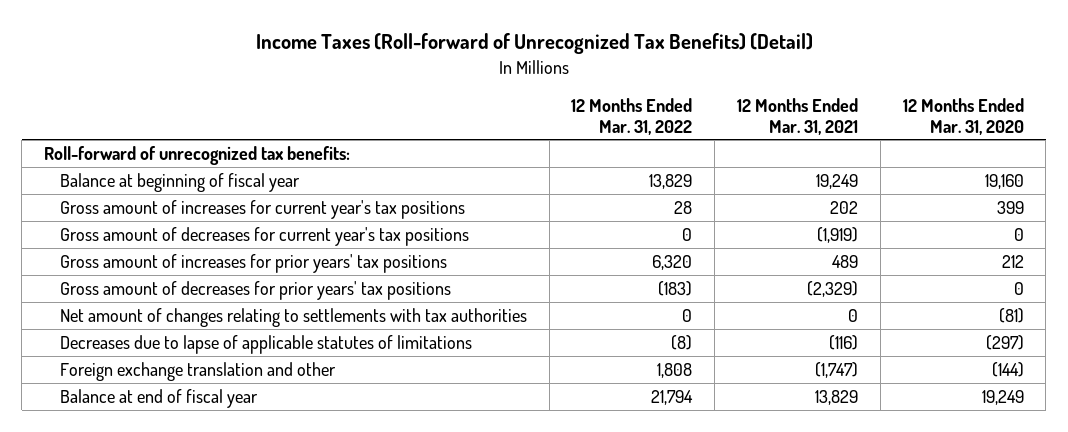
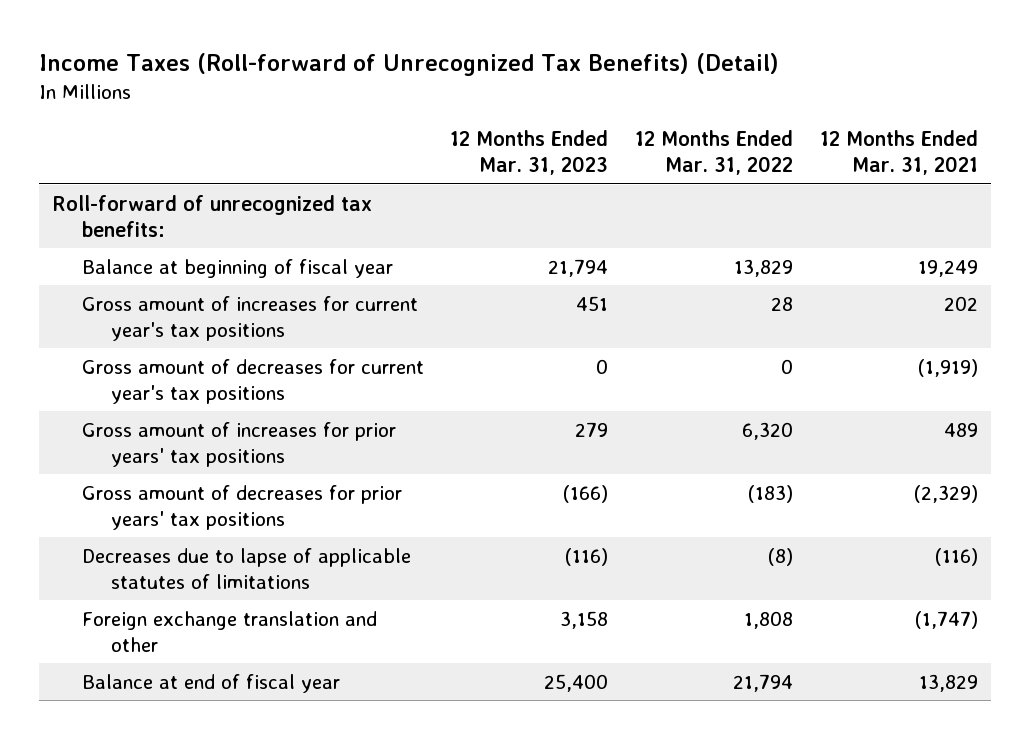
[902,97,1024,135] 12 Months Ended Mar. 31, 2020 -> none
none -> [450,129,609,175] 12 Months Ended Mar. 31, 2023
[59,307,527,327] Net amount of changes relating to settlements with tax authorities -> none

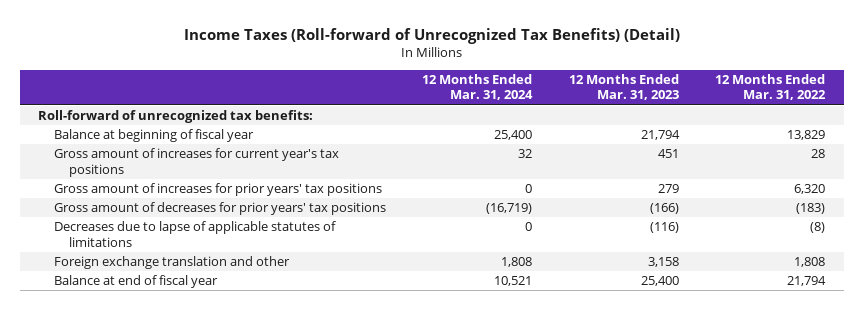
[819,129,978,175] 12 Months Ended Mar. 31, 2021 -> none
none -> [422,73,534,101] 12 Months Ended Mar. 31, 2024
[81,358,424,404] Gross amount of decreases for current year's tax positions -> none

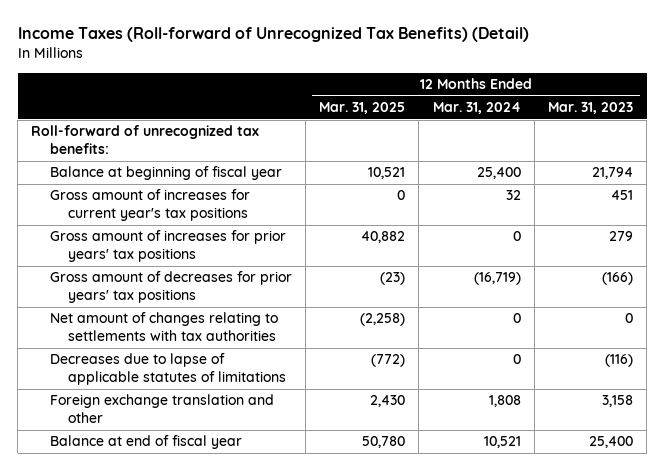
[715,73,827,101] 12 Months Ended Mar. 31, 2022 -> none
none -> [319,101,406,114] Mar. 31, 2025
none -> [49,312,278,342] Net amount of changes relating to settlements with tax authorities

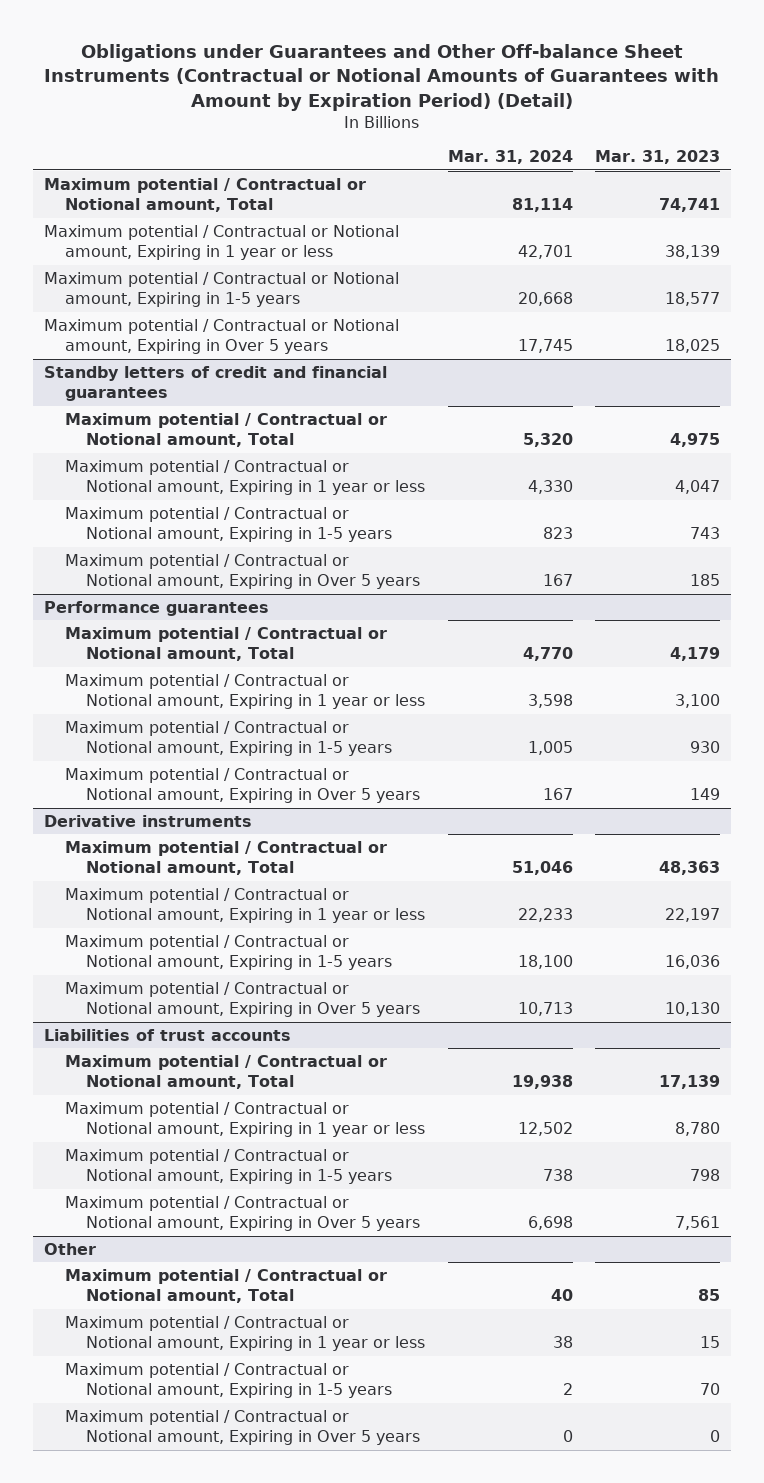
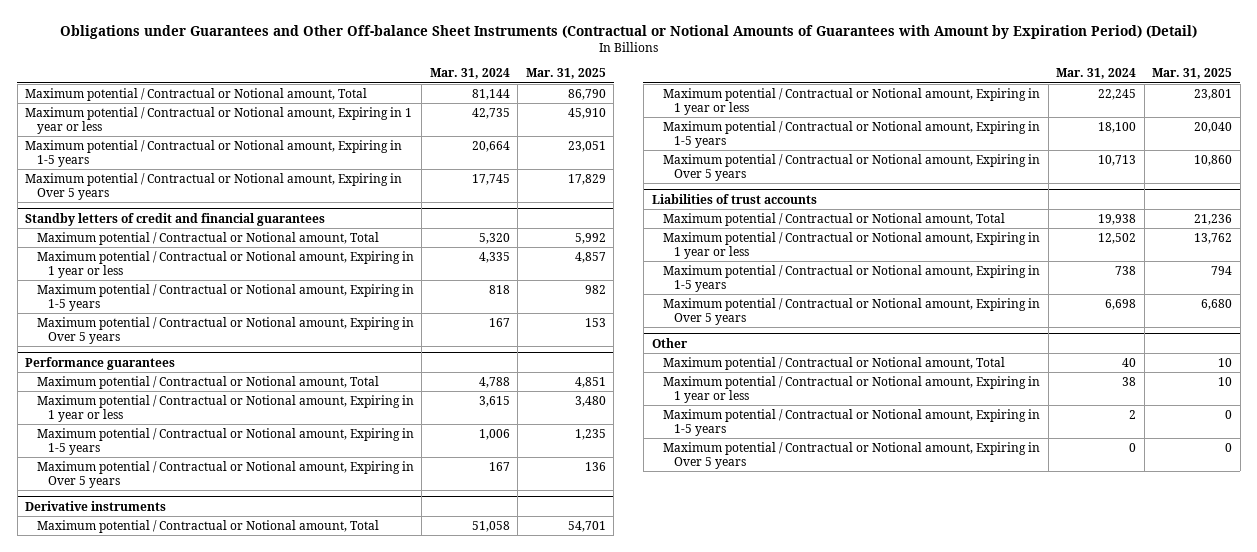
[594,150,720,165] Mar. 31, 2023 -> none
none -> [525,68,606,80] Mar. 31, 2025
[511,198,573,213] 81,114 -> [471,88,510,100] 81,144
[517,245,573,260] 42,701 -> [471,107,510,119] 42,735
[517,292,573,307] 20,668 -> [471,140,510,152] 20,664
[527,480,573,495] 4,330 -> [478,251,510,263] 4,335
[542,527,573,540] 823 -> [488,284,510,294] 818
[522,647,573,662] 4,770 -> [478,376,510,388] 4,788
[527,694,573,709] 3,598 -> [478,395,510,407] 3,615
[527,741,573,756] 1,005 -> [478,428,510,440] 1,006
[511,861,573,876] 51,046 -> [471,520,510,532] 51,058
[517,908,573,923] 22,233 -> [1098,88,1137,100] 22,245

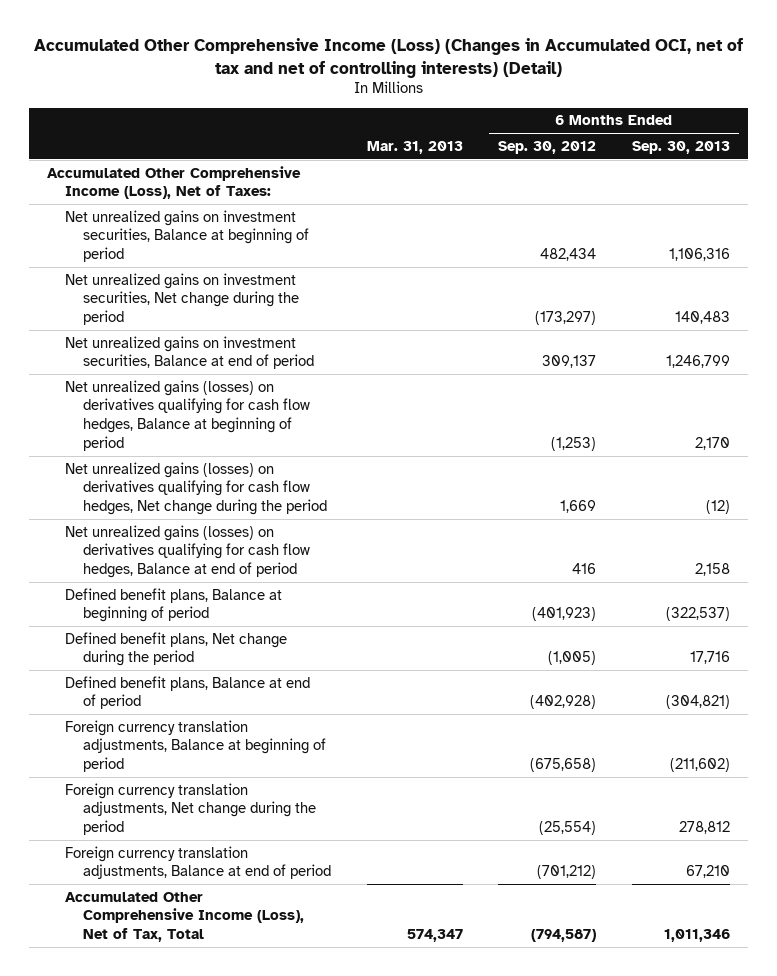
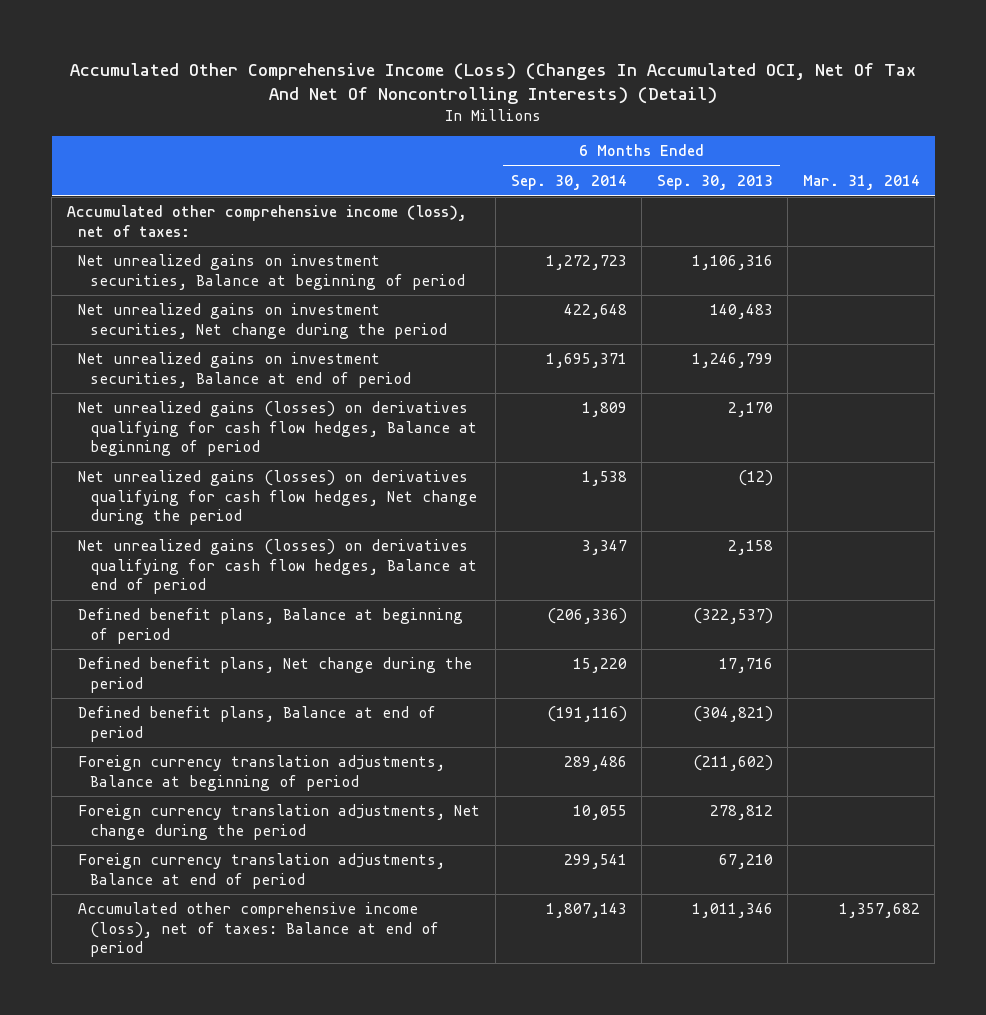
[33,38,743,78] Accumulated Other Comprehensive Income (Loss) (Changes in Accumulated OCI, net of tax and net of controlling interests) (Detail) -> [70,62,917,104] Accumulated Other Comprehensive Income (Loss) (Changes In Accumulated OCI, Net Of Tax And Net Of Noncontrolling Interests) (Detail)
[366,140,463,154] Mar. 31, 2013 -> none
[498,140,597,154] Sep. 30, 2012 -> none
none -> [510,175,627,191] Sep. 30, 2014
none -> [802,175,920,191] Mar. 31, 2014
[46,165,301,200] Accumulated Other Comprehensive Income (Loss), Net of Taxes: -> [66,205,467,237] Accumulated other comprehensive income (loss), net of taxes:
[64,891,304,943] Accumulated Other Comprehensive Income (Loss), Net of Tax, Total -> [78,902,440,958] Accumulated other comprehensive income (loss), net of taxes: Balance at end of period

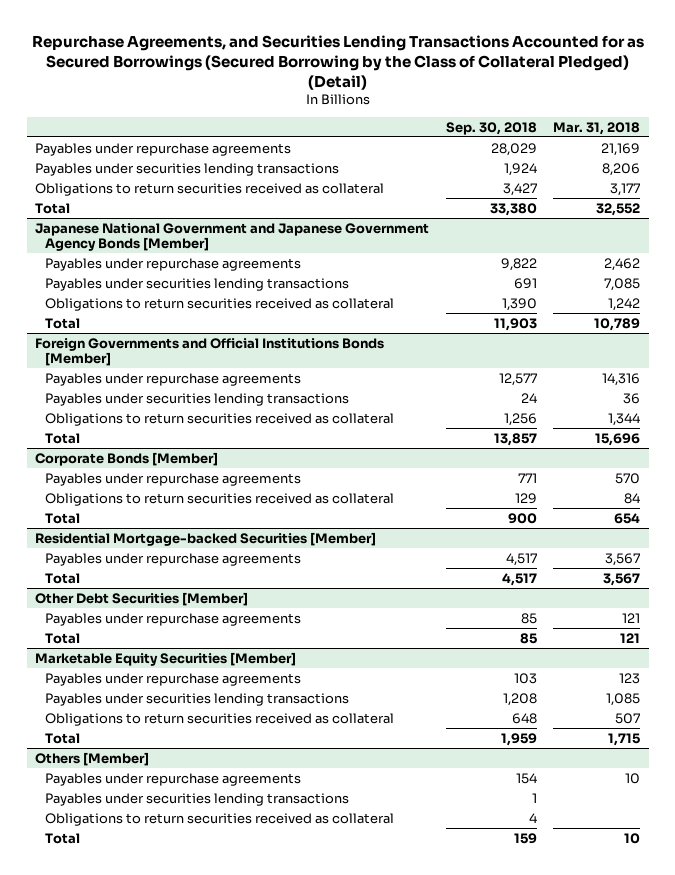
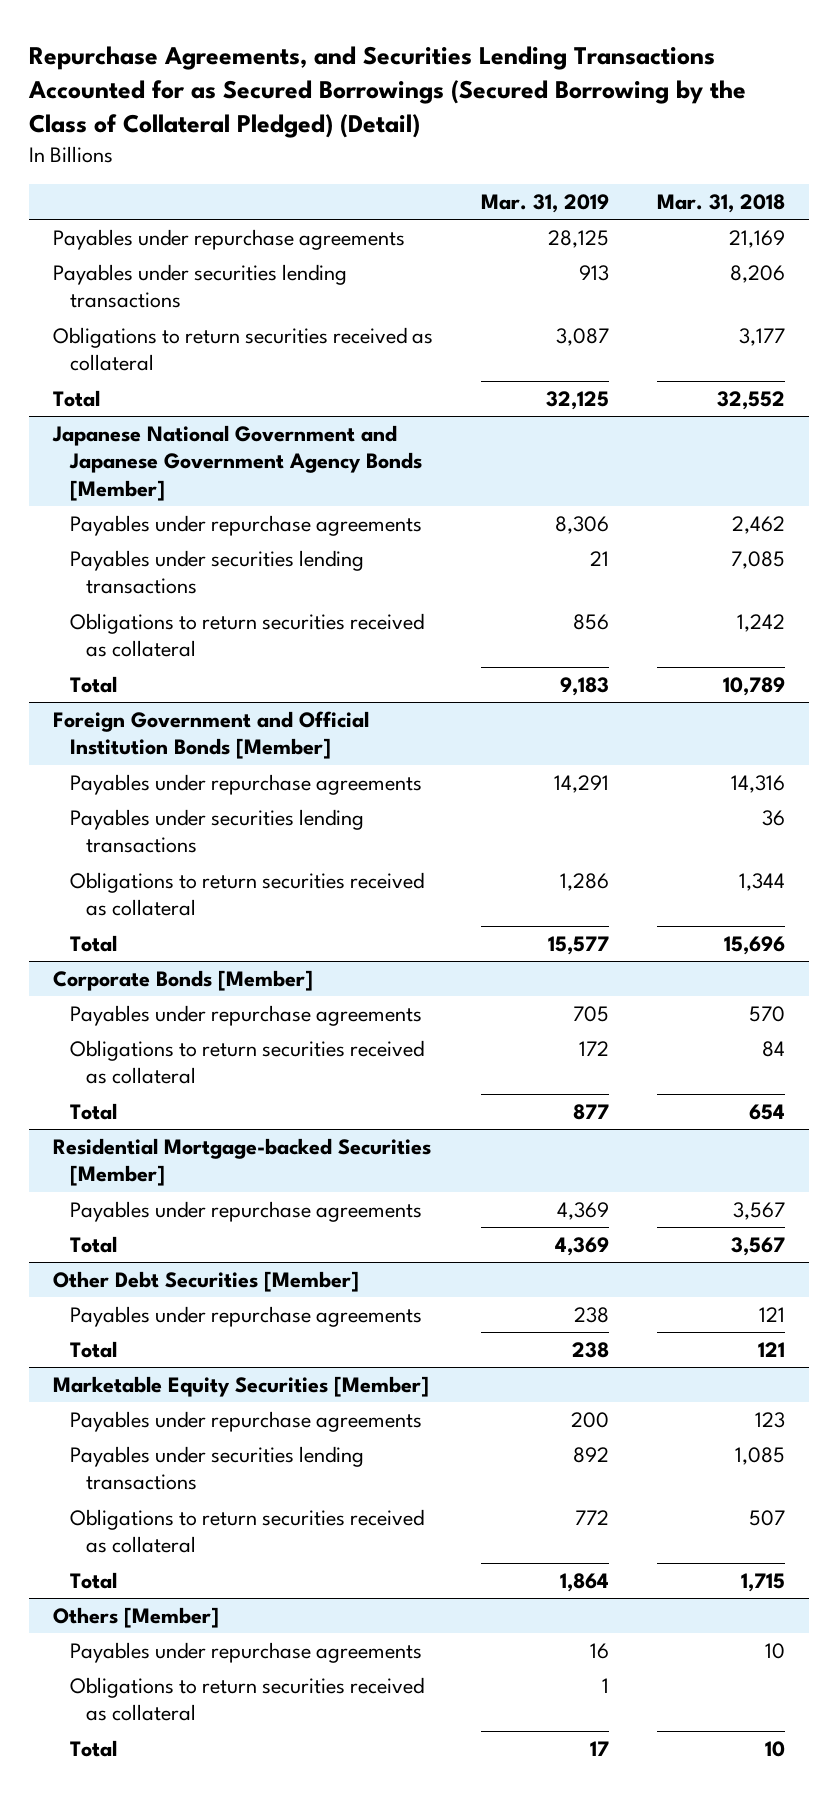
[445,121,537,135] Sep. 30, 2018 -> none
none -> [481,193,610,213] Mar. 31, 2019
[35,337,385,367] Foreign Governments and Official Institutions Bonds [Member] -> [53,710,370,760] Foreign Government and Official Institution Bonds [Member]
[45,792,350,806] Payables under securities lending transactions -> none

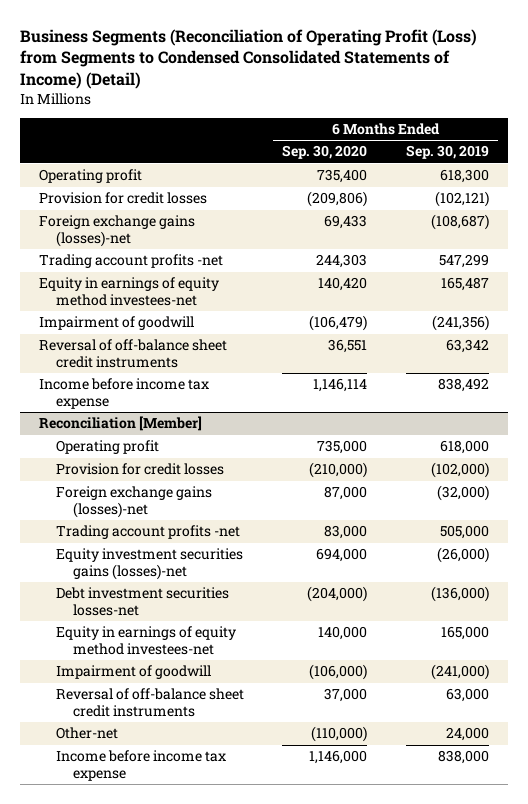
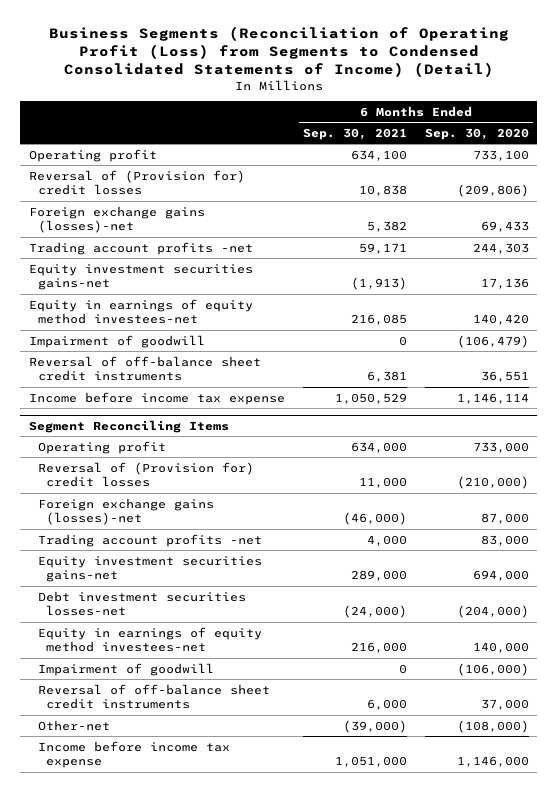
[405,145,489,160] Sep. 30, 2019 -> none
none -> [302,127,407,140] Sep. 30, 2021
[317,169,368,184] 735,400 -> [472,149,529,161] 733,100
[39,192,208,205] Provision for credit losses -> [29,169,246,196] Reversal of (Provision for) credit losses
none -> [29,263,254,291] Equity investment securities gains-net
[39,416,203,432] Reconciliation [Member] -> [29,419,230,433] Segment Reconciling Items
[317,440,368,455] 735,000 -> [472,441,529,453] 733,000
[56,463,225,476] Provision for credit losses -> [37,461,254,488] Reversal of (Provision for) credit losses
[56,548,244,580] Equity investment securities gains (losses)-net -> [37,555,262,583] Equity investment securities gains-net
[311,726,368,743] (110,000) -> [456,719,529,733] (108,000)

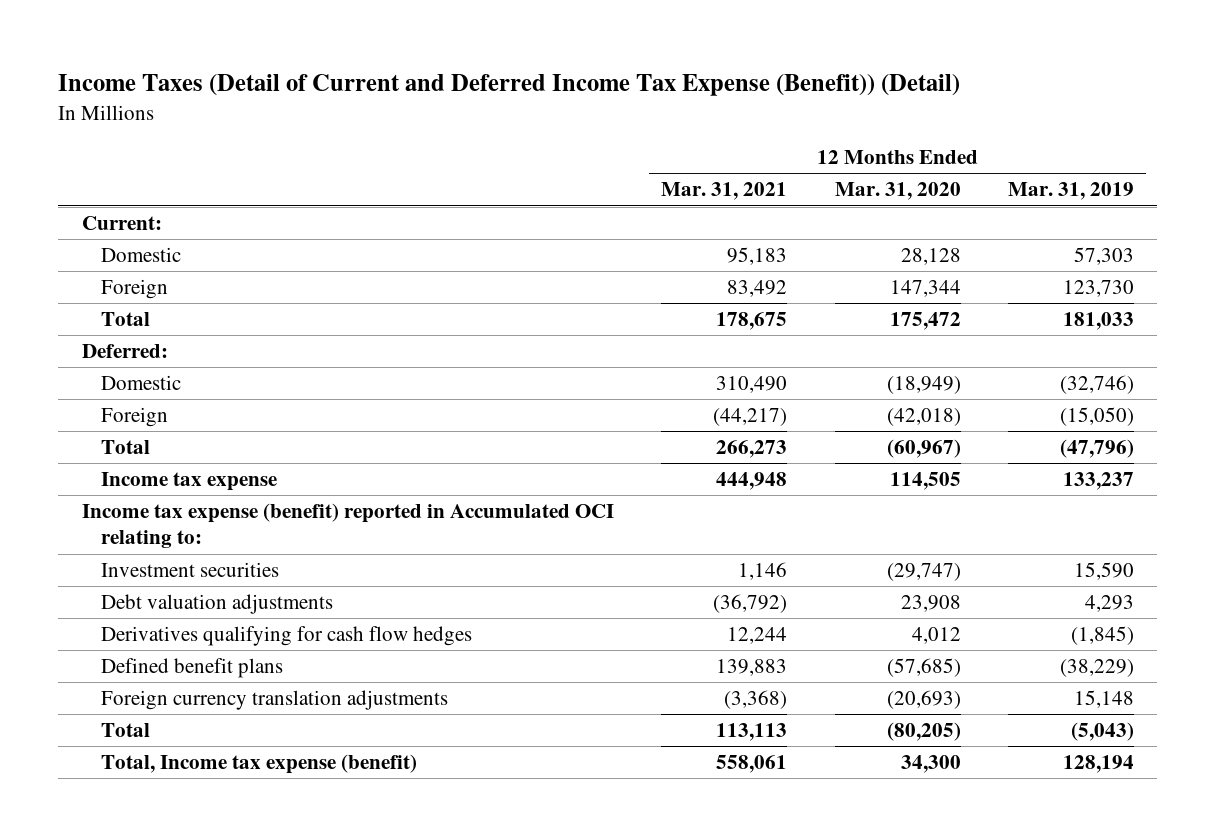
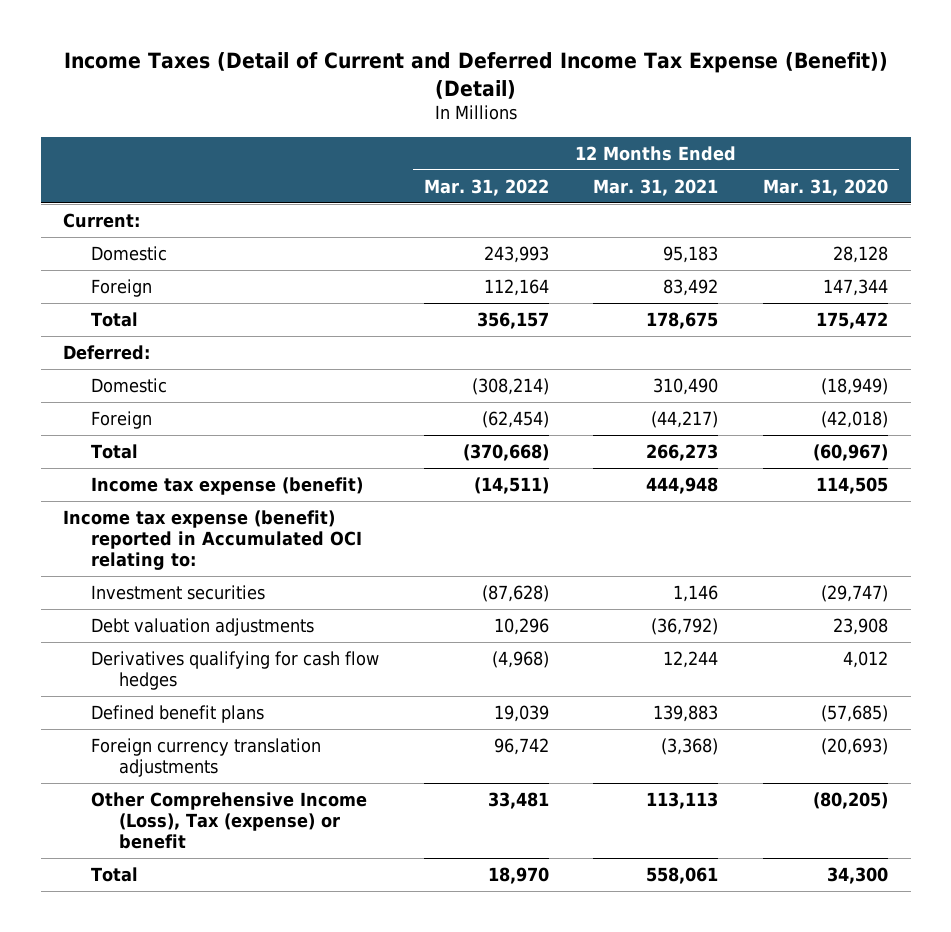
[1007,182,1134,201] Mar. 31, 2019 -> none
none -> [423,178,549,196] Mar. 31, 2022
[100,472,277,492] Income tax expense -> [90,476,363,495] Income tax expense (benefit)
[100,754,417,775] Total, Income tax expense (benefit) -> none
none -> [90,791,367,849] Other Comprehensive Income (Loss), Tax (expense) or benefit
[716,723,788,742] 113,113 -> [646,866,719,884] 558,061
[886,722,961,742] (80,205) -> [827,866,889,884] 34,300

